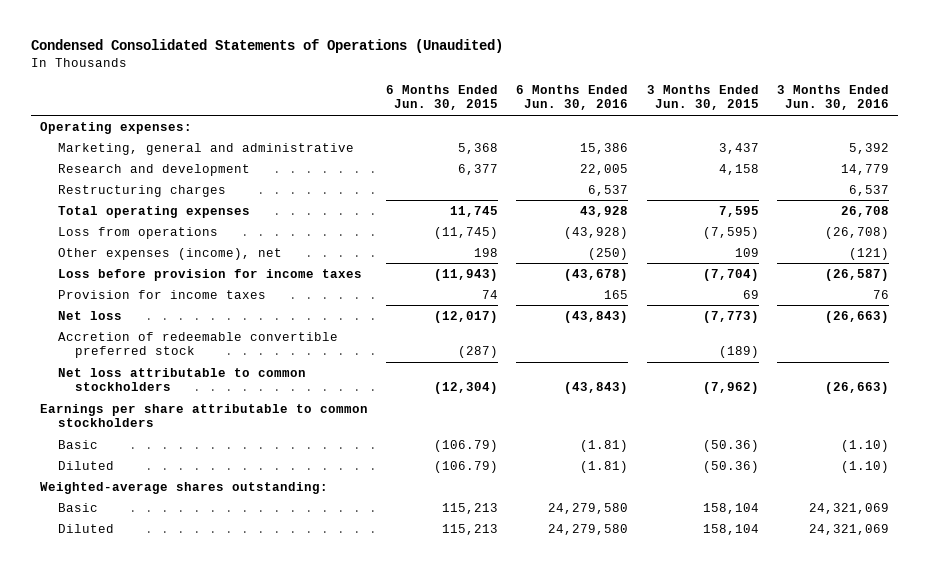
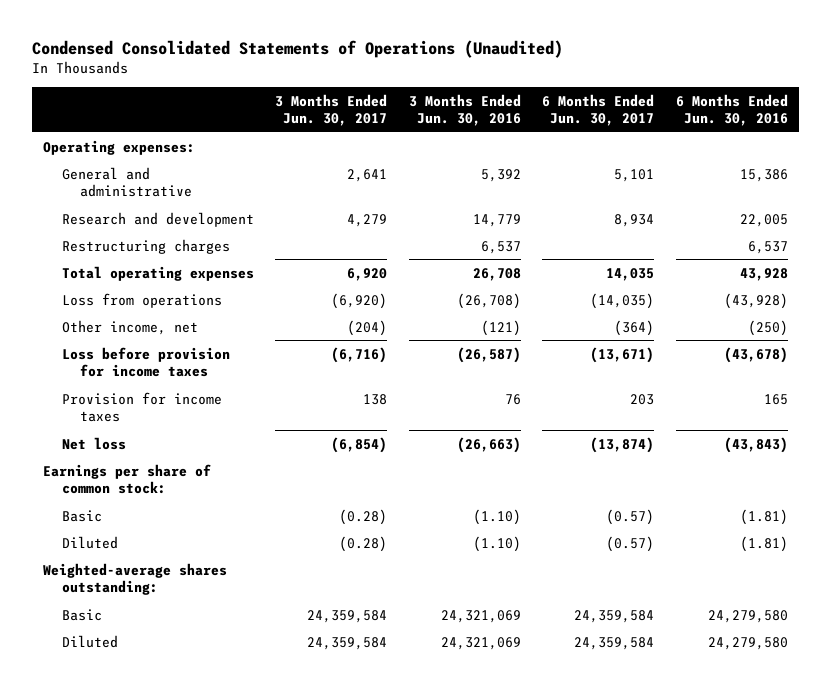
[386,84,499,111] 6 Months Ended Jun. 30, 2015 -> none
[646,84,759,111] 3 Months Ended Jun. 30, 2015 -> none
none -> [275,93,388,127] 3 Months Ended Jun. 30, 2017
none -> [542,93,655,127] 6 Months Ended Jun. 30, 2017
[57,142,354,155] Marketing, general and administrative -> [61,166,193,198] General and administrative
[57,247,282,260] Other expenses (income), net -> [61,319,198,335] Other income, net
[57,331,338,359] Accretion of redeemable convertible preferred stock -> none
[57,367,306,392] Net loss attributable to common stockholders -> none
[40,403,369,428] Earnings per share attributable to common stockholders -> [42,463,211,495] Earnings per share of common stock:

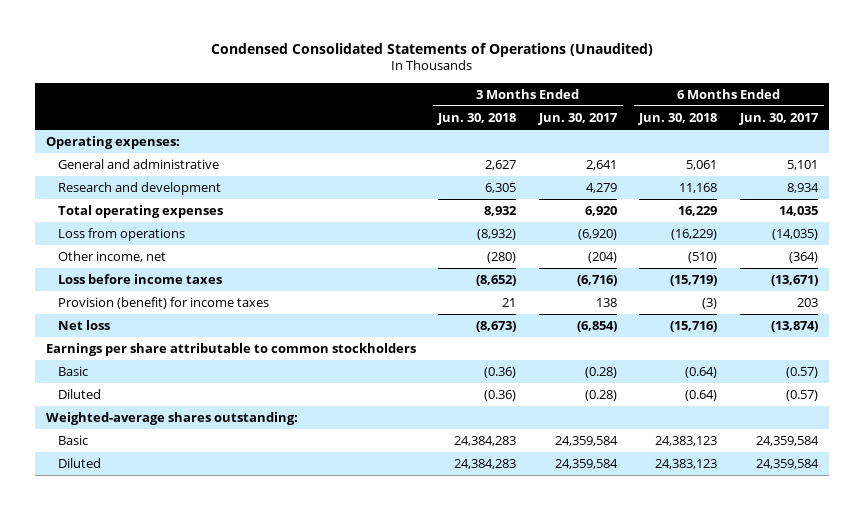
[408,93,521,127] 3 Months Ended Jun. 30, 2016 -> none
[675,93,788,127] 6 Months Ended Jun. 30, 2016 -> none
none -> [437,112,517,125] Jun. 30, 2018
none -> [638,112,718,125] Jun. 30, 2018
[61,238,230,254] Restructuring charges -> none
[61,346,230,378] Loss before provision for income taxes -> [57,273,222,284] Loss before income taxes
[61,391,222,423] Provision for income taxes -> [57,296,269,309] Provision (benefit) for income taxes
[42,463,211,495] Earnings per share of common stock: -> [45,342,416,356] Earnings per share attributable to common stockholders

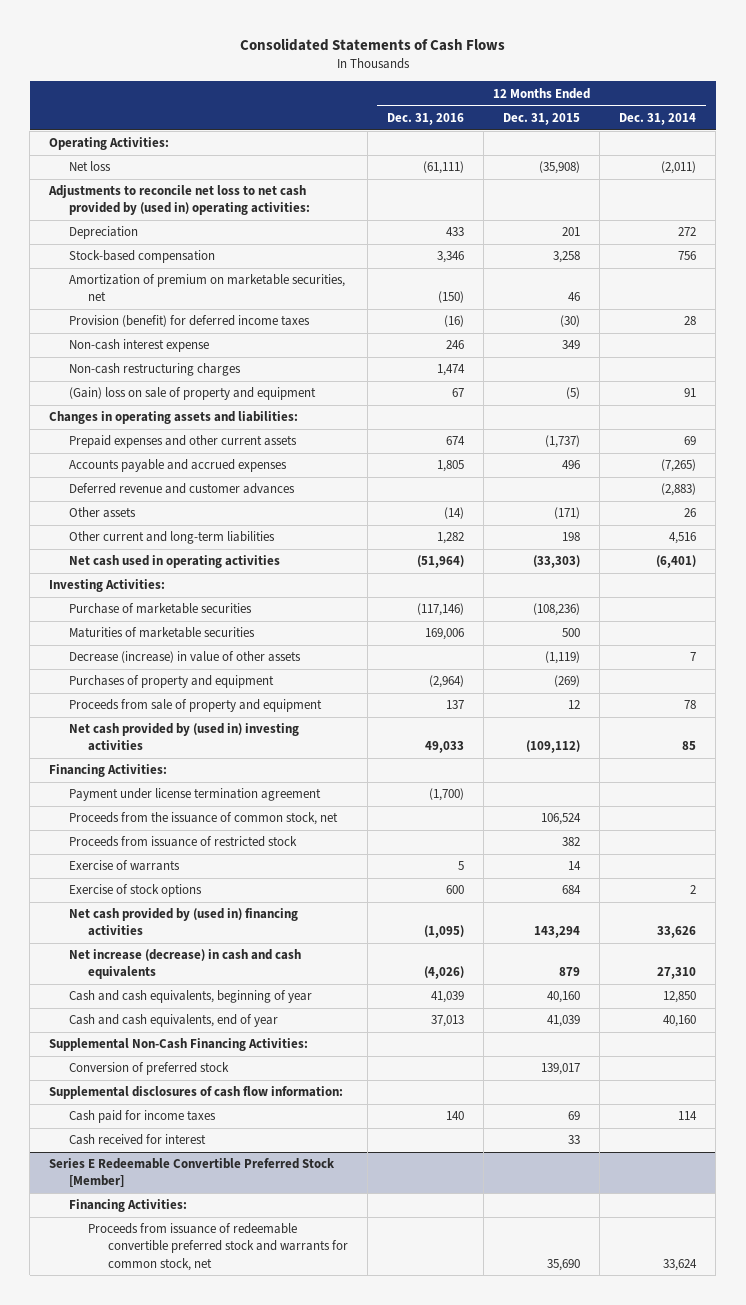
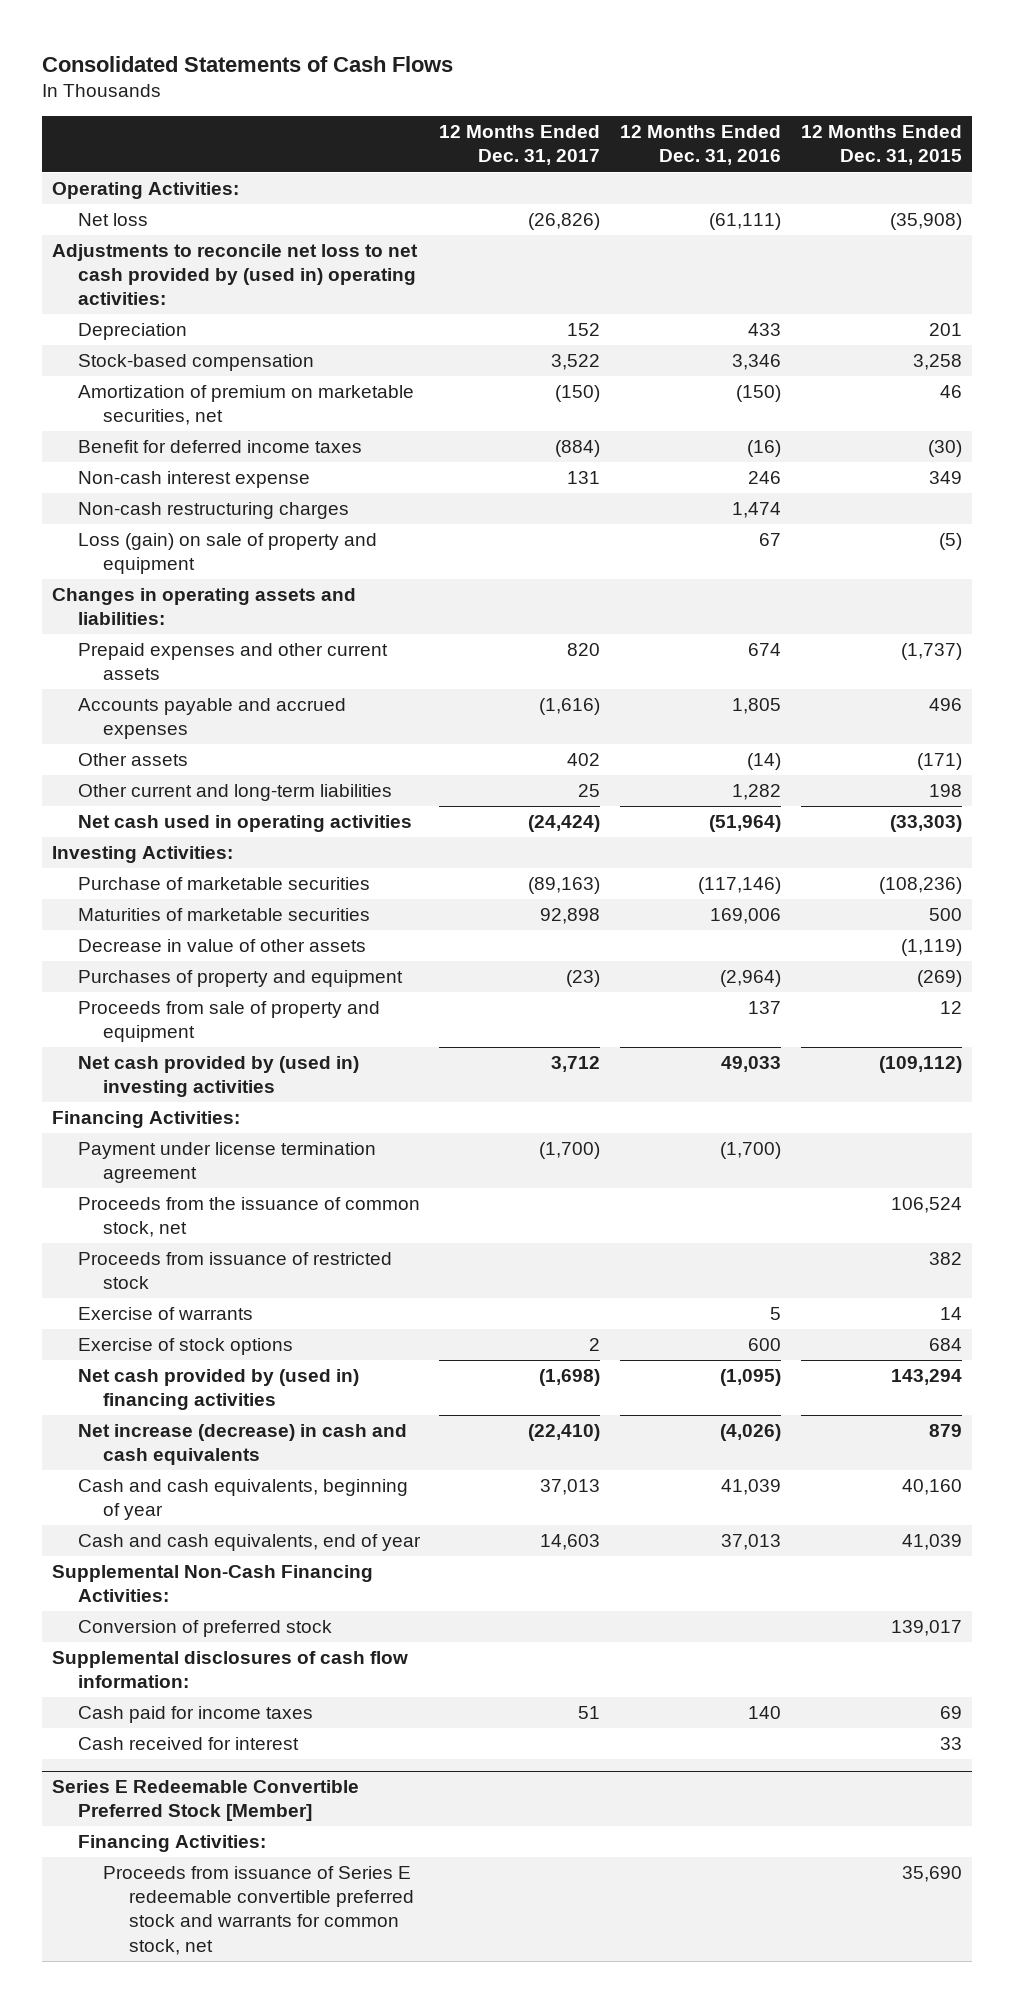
[619,112,697,125] Dec. 31, 2014 -> none
none -> [439,125,601,166] 12 Months Ended Dec. 31, 2017
[68,315,310,328] Provision (benefit) for deferred income taxes -> [77,440,362,454] Benefit for deferred income taxes
[68,387,316,401] (Gain) loss on sale of property and equipment -> [77,533,377,575] Loss (gain) on sale of property and equipment
[68,483,295,495] Deferred revenue and customer advances -> none
[68,651,301,664] Decrease (increase) in value of other assets -> [77,939,366,953] Decrease in value of other assets
[88,1223,348,1271] Proceeds from issuance of redeemable convertible preferred stock and warrants for common stock, net -> [103,1866,414,1955] Proceeds from issuance of Series E redeemable convertible preferred stock and warrants for common stock, net

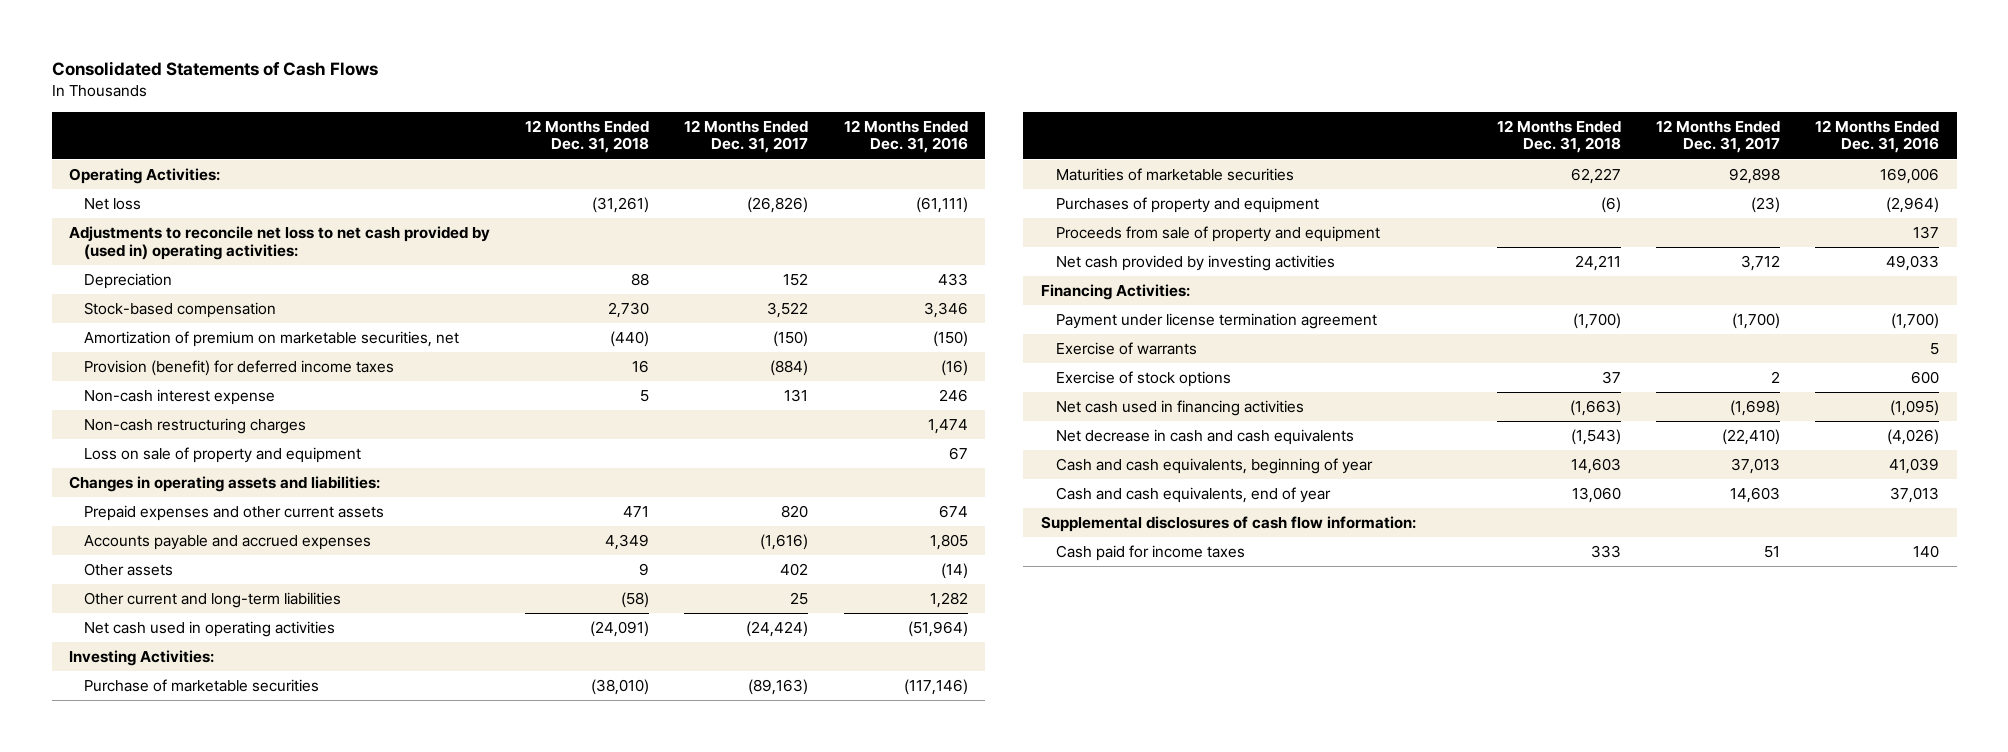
[801,125,963,166] 12 Months Ended Dec. 31, 2015 -> none
none -> [525,119,650,154] 12 Months Ended Dec. 31, 2018
[77,440,362,454] Benefit for deferred income taxes -> [84,360,395,377] Provision (benefit) for deferred income taxes
[77,533,377,575] Loss (gain) on sale of property and equipment -> [84,447,362,464] Loss on sale of property and equipment
[77,939,366,953] Decrease in value of other assets -> none
[77,1056,359,1098] Net cash provided by (used in) investing activities -> [1056,255,1336,272] Net cash provided by investing activities
[77,1197,420,1238] Proceeds from the issuance of common stock, net -> none
[77,1252,392,1290] Proceeds from issuance of restricted stock -> none
[77,1369,359,1411] Net cash provided by (used in) financing activities -> [1056,400,1305,417] Net cash used in financing activities
[77,1424,407,1466] Net increase (decrease) in cash and cash equivalents -> [1056,429,1355,446] Net decrease in cash and cash equivalents
[52,1565,374,1603] Supplemental Non-Cash Financing Activities: -> none
[77,1620,332,1638] Conversion of preferred stock -> none
[77,1737,299,1751] Cash received for interest -> none
[52,1780,360,1822] Series E Redeemable Convertible Preferred Stock [Member] -> none
[77,1835,266,1853] Financing Activities: -> none
[103,1866,414,1955] Proceeds from issuance of Series E redeemable convertible preferred stock and warrants for common stock, net -> none

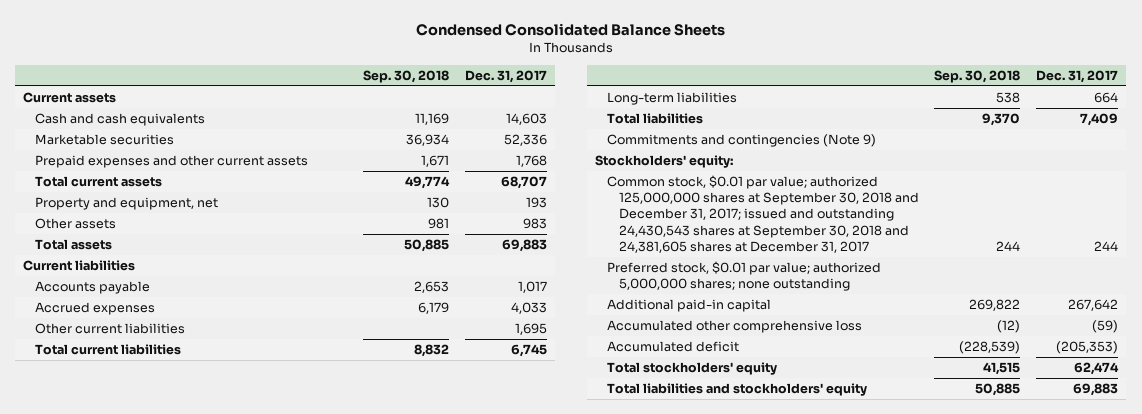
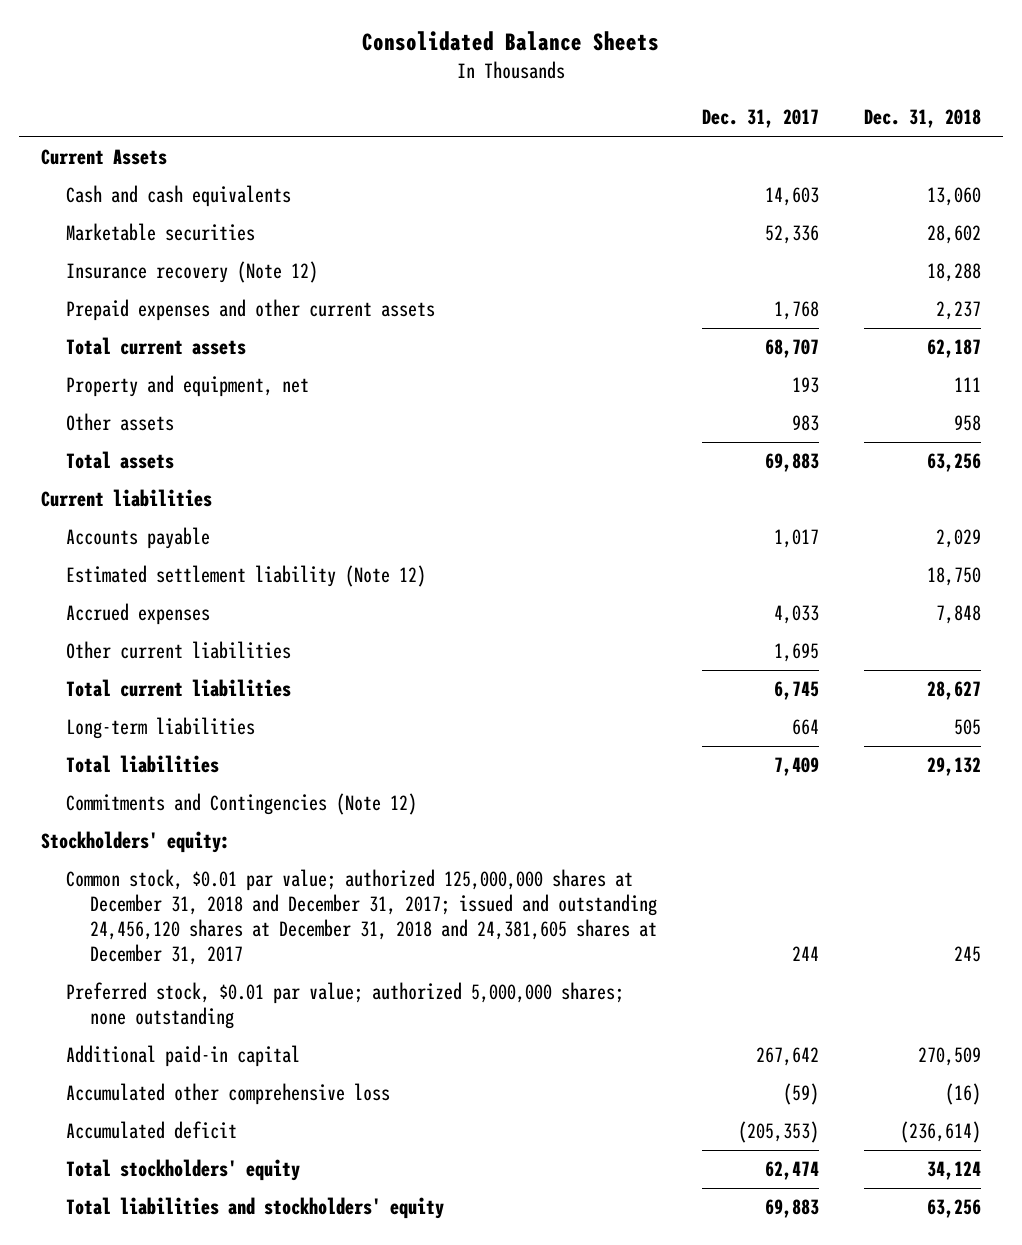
[415,23,725,37] Condensed Consolidated Balance Sheets -> [362,31,660,52] Consolidated Balance Sheets
[363,70,450,84] Sep. 30, 2018 -> none
none -> [863,109,981,129] Dec. 31, 2018
[23,91,117,103] Current assets -> [41,149,168,166] Current Assets
none -> [65,261,318,284] Insurance recovery (Note 12)
none -> [65,565,426,588] Estimated settlement liability (Note 12)
[606,133,876,147] Commitments and contingencies (Note 9) -> [65,793,417,816] Commitments and Contingencies (Note 12)
[606,174,919,253] Common stock, $0.01 par value; authorized 125,000,000 shares at September 30, 2018 and December 31, 2017; issued and outstanding 24,430,543 shares at September 30, 2018 and 24,381,605 shares at December 31, 2017 -> [65,869,658,965] Common stock, $0.01 par value; authorized 125,000,000 shares at December 31, 2018 and December 31, 2017; issued and outstanding 24,456,120 shares at December 31, 2018 and 24,381,605 shares at December 31, 2017

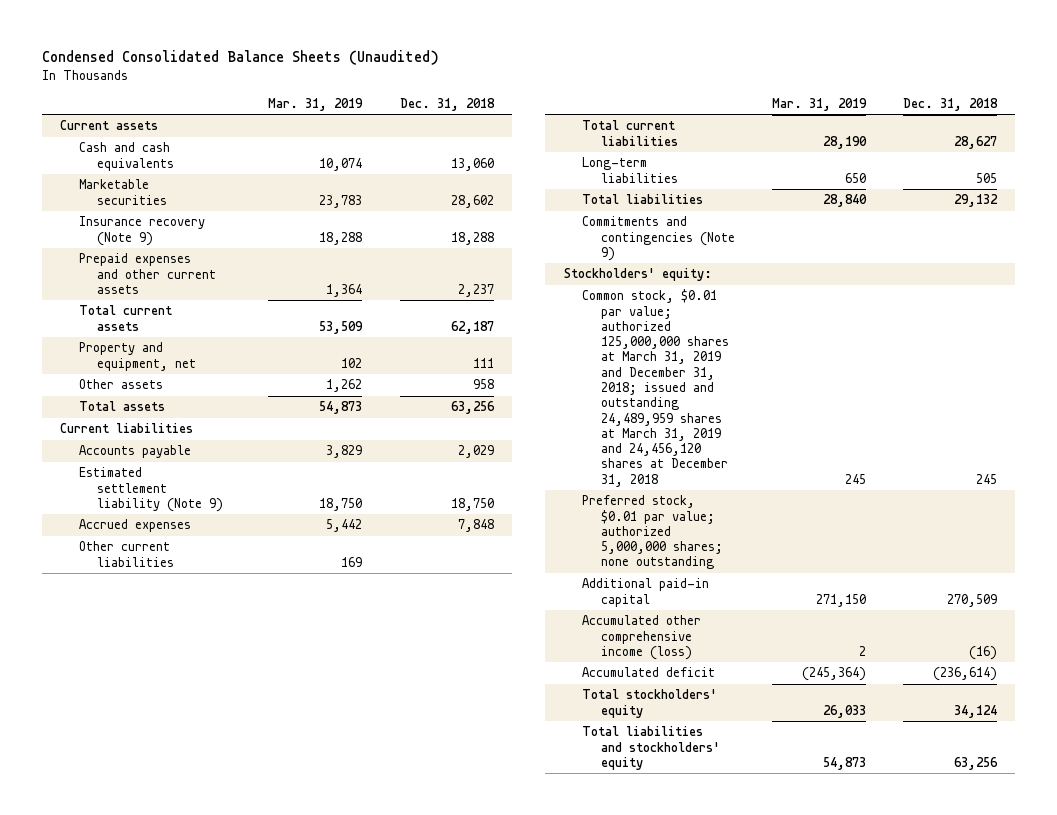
[362,31,660,52] Consolidated Balance Sheets -> [41,50,439,66] Condensed Consolidated Balance Sheets (Unaudited)
[701,109,819,129] Dec. 31, 2017 -> none
none -> [268,98,364,112] Mar. 31, 2019
[41,149,168,166] Current Assets -> [60,120,159,131] Current assets
[65,261,318,284] Insurance recovery (Note 12) -> [78,216,205,246] Insurance recovery (Note 9)
[65,565,426,588] Estimated settlement liability (Note 12) -> [78,467,224,512] Estimated settlement liability (Note 9)
[65,793,417,816] Commitments and Contingencies (Note 12) -> [582,216,735,261] Commitments and contingencies (Note 9)
[65,869,658,965] Common stock, $0.01 par value; authorized 125,000,000 shares at December 31, 2018 and December 31, 2017; issued and outstanding 24,456,120 shares at December 31, 2018 and 24,381,605 shares at December 31, 2017 -> [582,289,729,487] Common stock, $0.01 par value; authorized 125,000,000 shares at March 31, 2019 and December 31, 2018; issued and outstanding 24,489,959 shares at March 31, 2019 and 24,456,120 shares at December 31, 2018
[65,1083,390,1106] Accumulated other comprehensive loss -> [582,615,702,660] Accumulated other comprehensive income (loss)

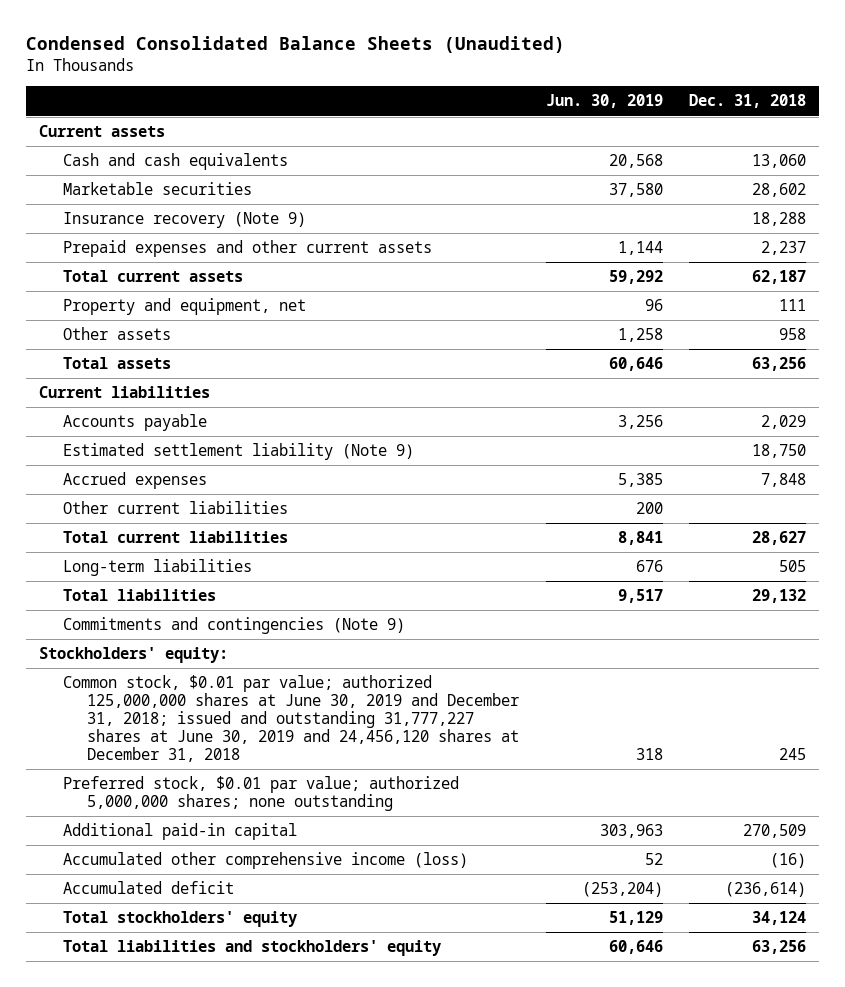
[268,98,364,112] Mar. 31, 2019 -> none
none -> [545,94,663,109] Jun. 30, 2019
[582,289,729,487] Common stock, $0.01 par value; authorized 125,000,000 shares at March 31, 2019 and December 31, 2018; issued and outstanding 24,489,959 shares at March 31, 2019 and 24,456,120 shares at December 31, 2018 -> [63,675,519,762] Common stock, $0.01 par value; authorized 125,000,000 shares at June 30, 2019 and December 31, 2018; issued and outstanding 31,777,227 shares at June 30, 2019 and 24,456,120 shares at December 31, 2018

